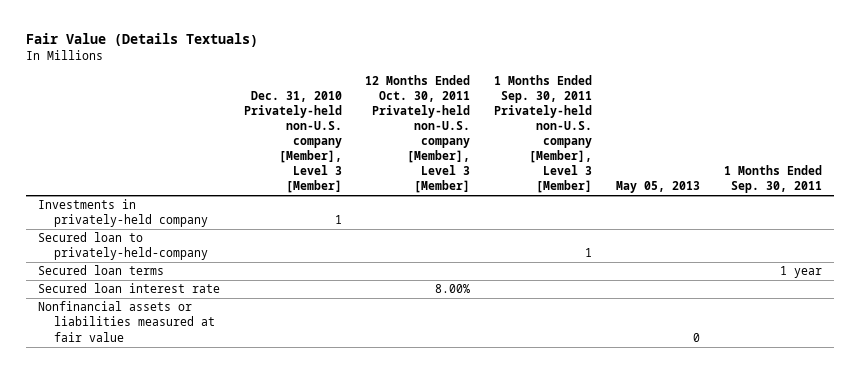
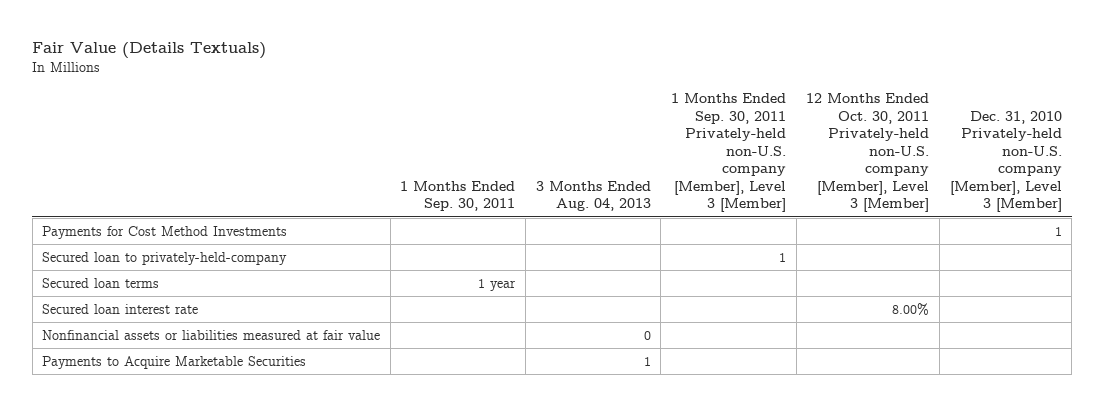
[616,181,701,194] May 05, 2013 -> none
none -> [535,180,651,212] 3 Months Ended Aug. 04, 2013
[37,199,209,228] Investments in privately-held company -> [42,225,288,239] Payments for Cost Method Investments
none -> [42,355,307,369] Payments to Acquire Marketable Securities

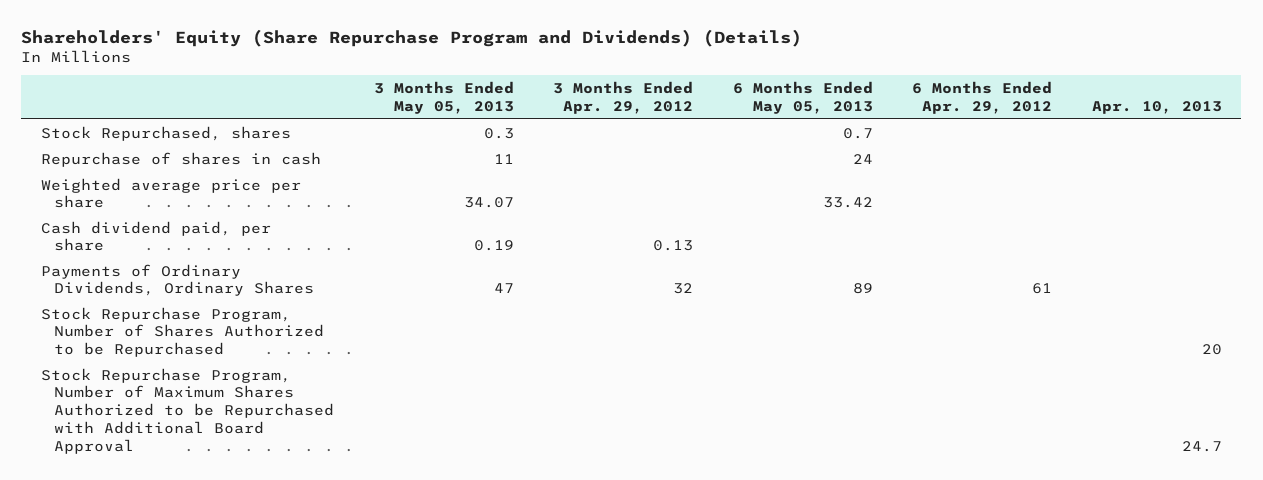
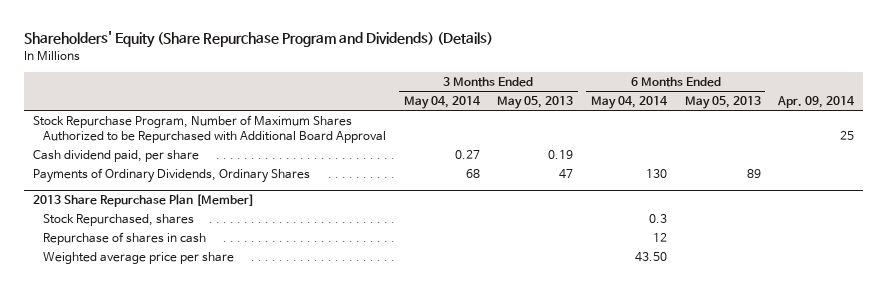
[553,81,694,114] 3 Months Ended Apr. 29, 2012 -> none
[912,81,1053,114] 6 Months Ended Apr. 29, 2012 -> none
[1091,100,1222,114] Apr. 10, 2013 -> none
none -> [403,95,481,109] May 04, 2014
none -> [590,95,668,109] May 04, 2014
none -> [777,95,856,108] Apr. 09, 2014
[41,125,292,141] Stock Repurchased, shares -> none
[41,151,322,167] Repurchase of shares in cash -> none
[41,177,302,209] Weighted average price per share -> none
[41,367,335,454] Stock Repurchase Program, Number of Maximum Shares Authorized to be Repurchased with Additional Board Approval -> [33,114,386,143] Stock Repurchase Program, Number of Maximum Shares Authorized to be Repurchased with Additional Board Approval
[41,306,325,358] Stock Repurchase Program, Number of Shares Authorized to be Repurchased -> none
none -> [33,194,255,208] 2013 Share Repurchase Plan [Member]
none -> [42,213,194,226] Stock Repurchased, shares
none -> [42,231,206,245] Repurchase of shares in cash
none -> [42,251,234,264] Weighted average price per share

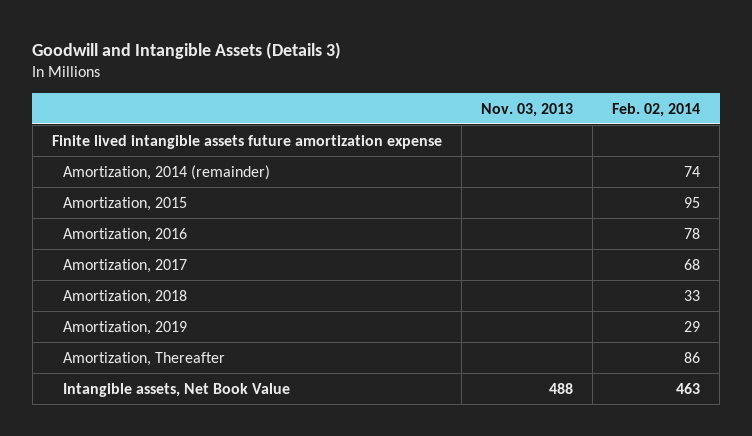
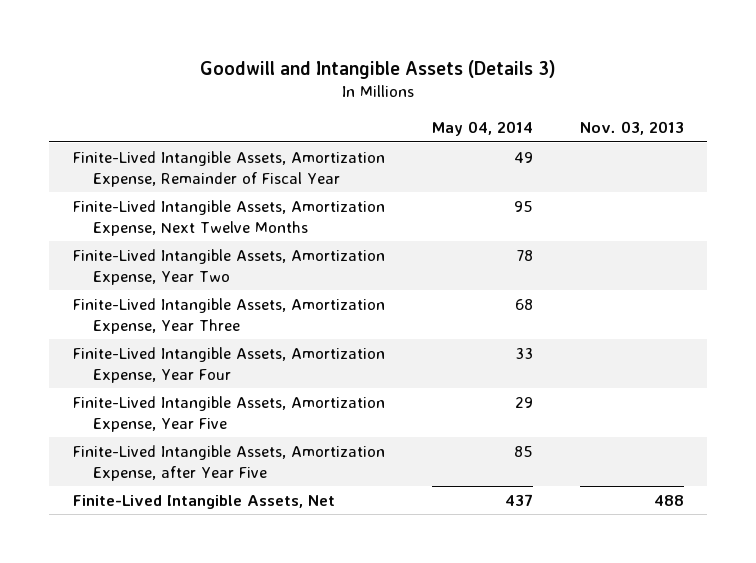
[612,102,701,117] Feb. 02, 2014 -> none
none -> [431,121,533,137] May 04, 2014
[51,134,442,149] Finite lived intangible assets future amortization expense -> none
[62,164,270,180] Amortization, 2014 (remainder) -> [72,150,385,187] Finite-Lived Intangible Assets, Amortization Expense, Remainder of Fiscal Year
[62,196,187,211] Amortization, 2015 -> [72,199,385,236] Finite-Lived Intangible Assets, Amortization Expense, Next Twelve Months
[62,227,187,242] Amortization, 2016 -> [72,248,385,285] Finite-Lived Intangible Assets, Amortization Expense, Year Two
[62,258,187,273] Amortization, 2017 -> [72,297,385,334] Finite-Lived Intangible Assets, Amortization Expense, Year Three
[62,289,187,304] Amortization, 2018 -> [72,346,385,383] Finite-Lived Intangible Assets, Amortization Expense, Year Four
[62,320,187,335] Amortization, 2019 -> [72,395,385,432] Finite-Lived Intangible Assets, Amortization Expense, Year Five
[62,351,225,366] Amortization, Thereafter -> [72,444,385,481] Finite-Lived Intangible Assets, Amortization Expense, after Year Five
[62,382,290,397] Intangible assets, Net Book Value -> [72,494,335,509] Finite-Lived Intangible Assets, Net

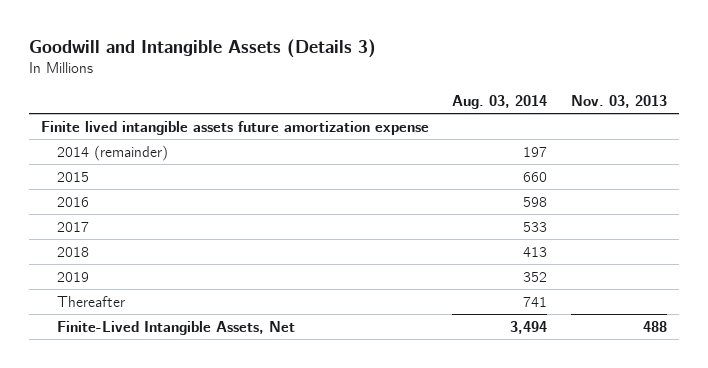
[431,121,533,137] May 04, 2014 -> none
none -> [452,95,548,110] Aug. 03, 2014
none -> [41,120,430,135] Finite lived intangible assets future amortization expense
[72,150,385,187] Finite-Lived Intangible Assets, Amortization Expense, Remainder of Fiscal Year -> [57,144,169,161] 2014 (remainder)
[72,199,385,236] Finite-Lived Intangible Assets, Amortization Expense, Next Twelve Months -> [57,171,90,182] 2015
[72,248,385,285] Finite-Lived Intangible Assets, Amortization Expense, Year Two -> [57,196,90,207] 2016
[72,297,385,334] Finite-Lived Intangible Assets, Amortization Expense, Year Three -> [57,221,90,232] 2017
[72,346,385,383] Finite-Lived Intangible Assets, Amortization Expense, Year Four -> [57,246,90,257] 2018
[72,395,385,432] Finite-Lived Intangible Assets, Amortization Expense, Year Five -> [57,271,90,282] 2019
[72,444,385,481] Finite-Lived Intangible Assets, Amortization Expense, after Year Five -> [57,295,126,307] Thereafter

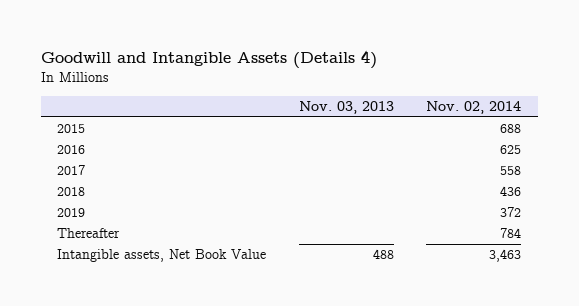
[29,38,377,58] Goodwill and Intangible Assets (Details 3) -> [41,49,378,69] Goodwill and Intangible Assets (Details 4)
[452,95,548,110] Aug. 03, 2014 -> none
none -> [426,101,522,115] Nov. 02, 2014
[41,120,430,135] Finite lived intangible assets future amortization expense -> none
[57,144,169,161] 2014 (remainder) -> none
[57,320,296,335] Finite-Lived Intangible Assets, Net -> [57,249,267,263] Intangible assets, Net Book Value

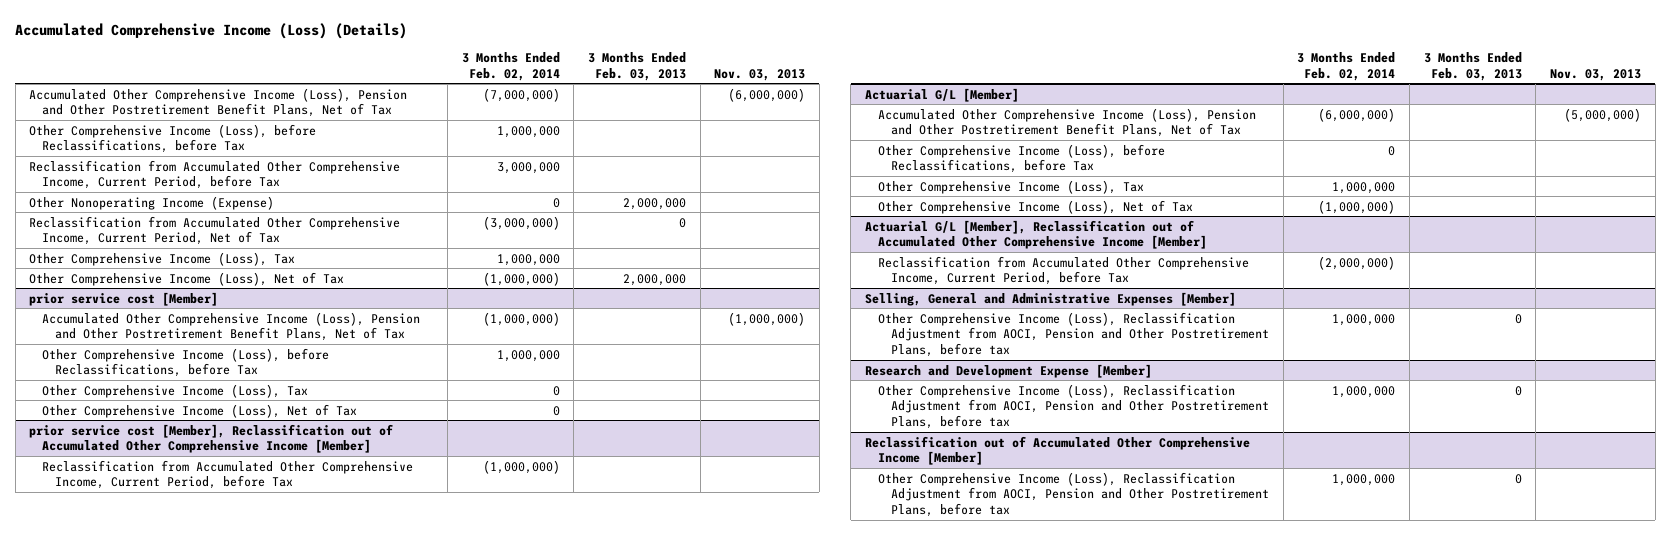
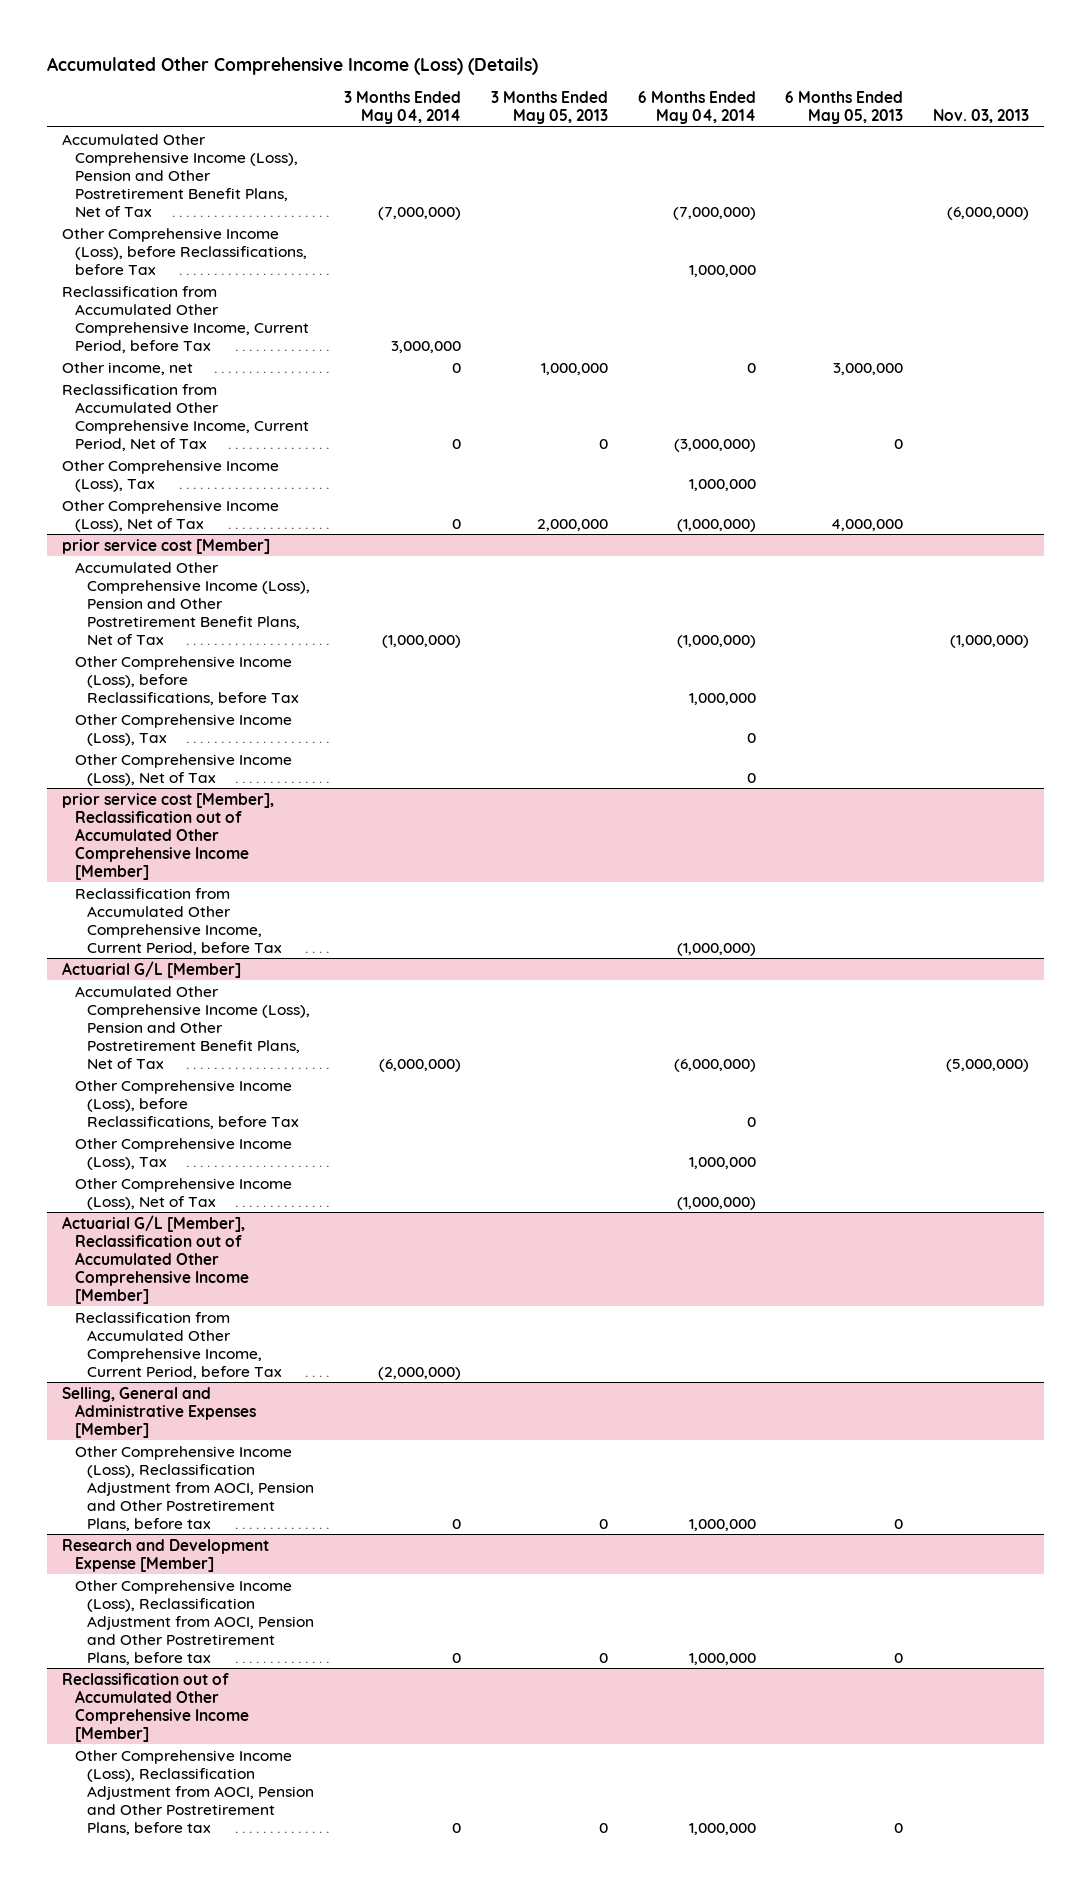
[15,22,408,39] Accumulated Comprehensive Income (Loss) (Details) -> [47,57,539,76] Accumulated Other Comprehensive Income (Loss) (Details)
[461,51,560,81] 3 Months Ended Feb. 02, 2014 -> none
[587,51,686,81] 3 Months Ended Feb. 03, 2013 -> none
none -> [343,91,461,125] 3 Months Ended May 04, 2014
none -> [490,91,608,125] 3 Months Ended May 05, 2013
none -> [637,91,756,125] 6 Months Ended May 04, 2014
none -> [785,91,904,125] 6 Months Ended May 05, 2013
[29,195,275,210] Other Nonoperating Income (Expense) -> [62,361,194,375] Other income, net

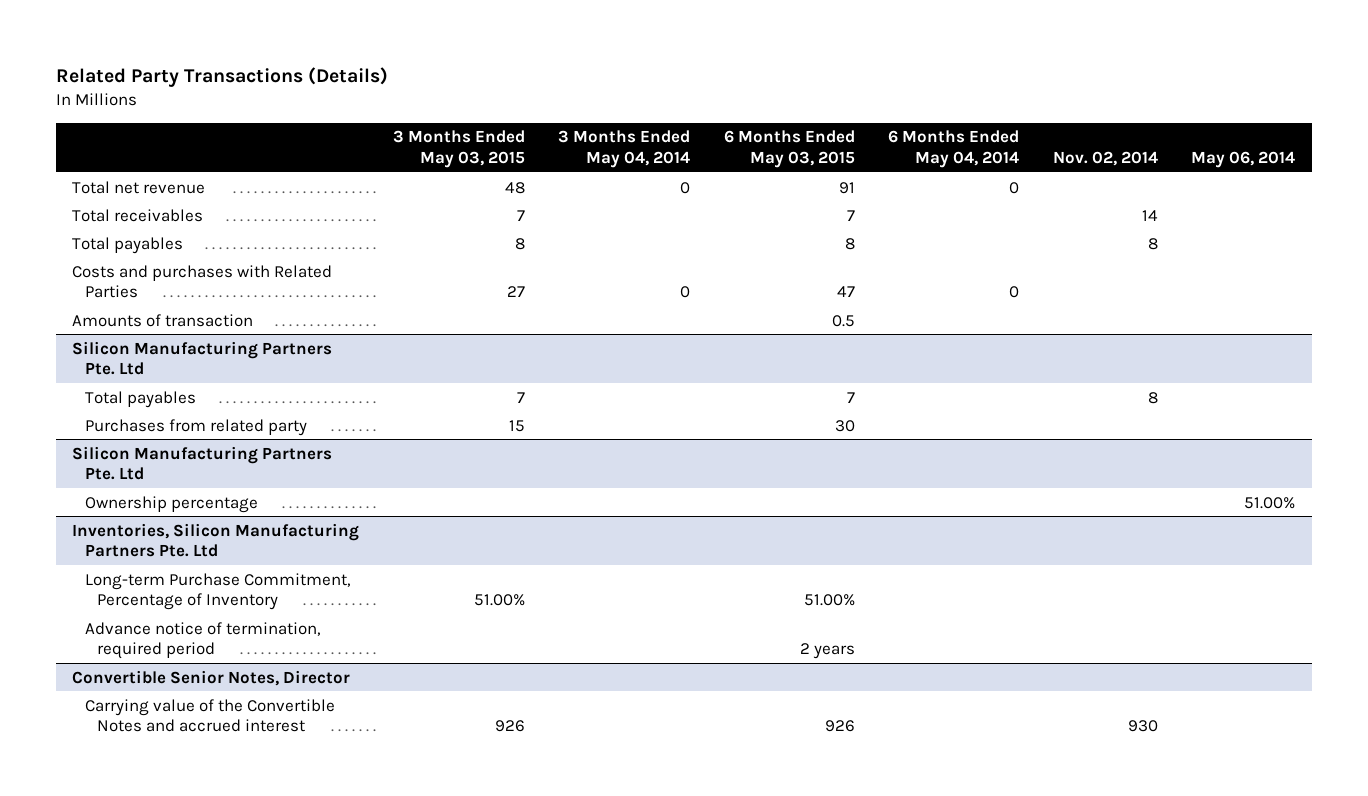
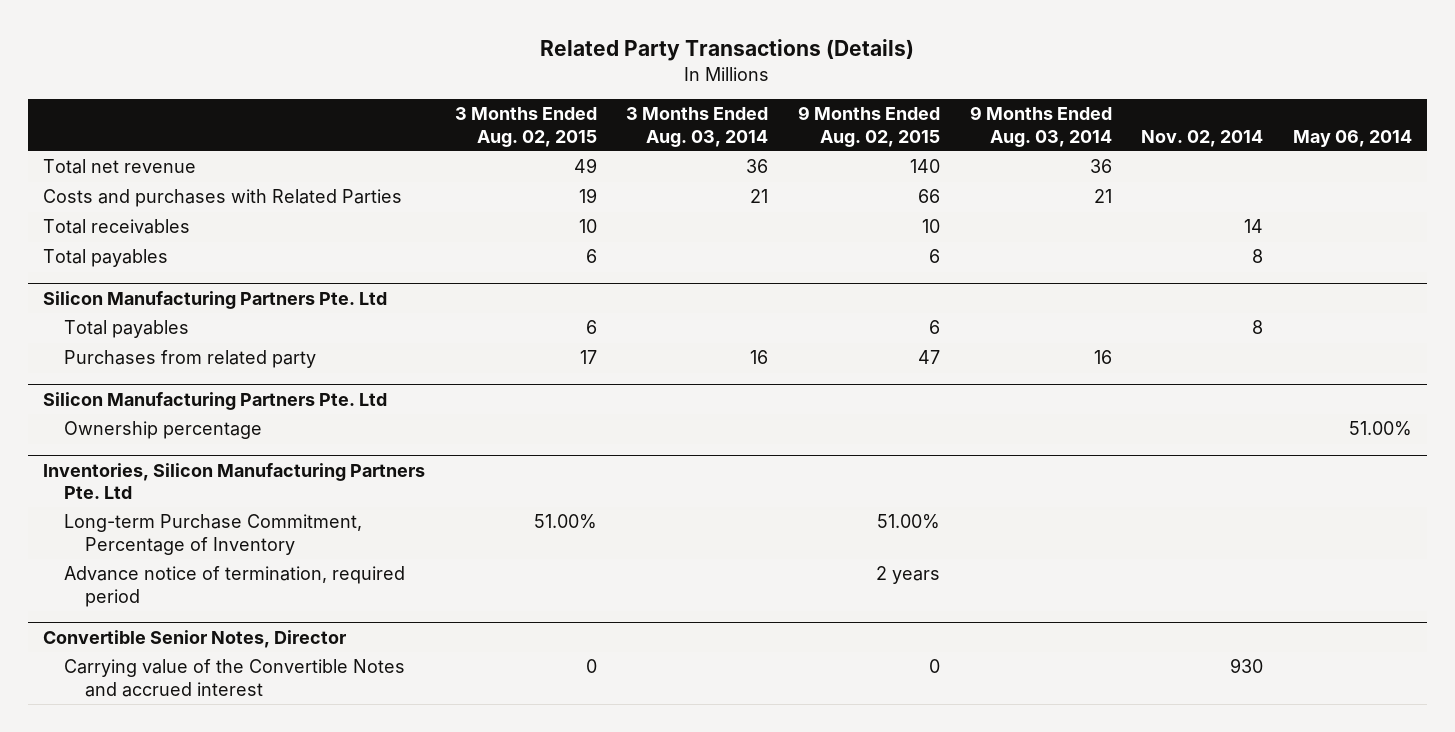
[392,130,525,168] 3 Months Ended May 03, 2015 -> none
[558,130,691,168] 3 Months Ended May 04, 2014 -> none
[723,130,855,168] 6 Months Ended May 03, 2015 -> none
[888,130,1020,168] 6 Months Ended May 04, 2014 -> none
none -> [454,107,597,147] 3 Months Ended Aug. 02, 2015
none -> [626,107,769,147] 3 Months Ended Aug. 03, 2014
none -> [797,106,940,147] 9 Months Ended Aug. 02, 2015
none -> [969,106,1112,147] 9 Months Ended Aug. 03, 2014
[72,264,333,299] Costs and purchases with Related Parties -> [43,189,403,208] Costs and purchases with Related Parties
[72,313,254,327] Amounts of transaction -> none

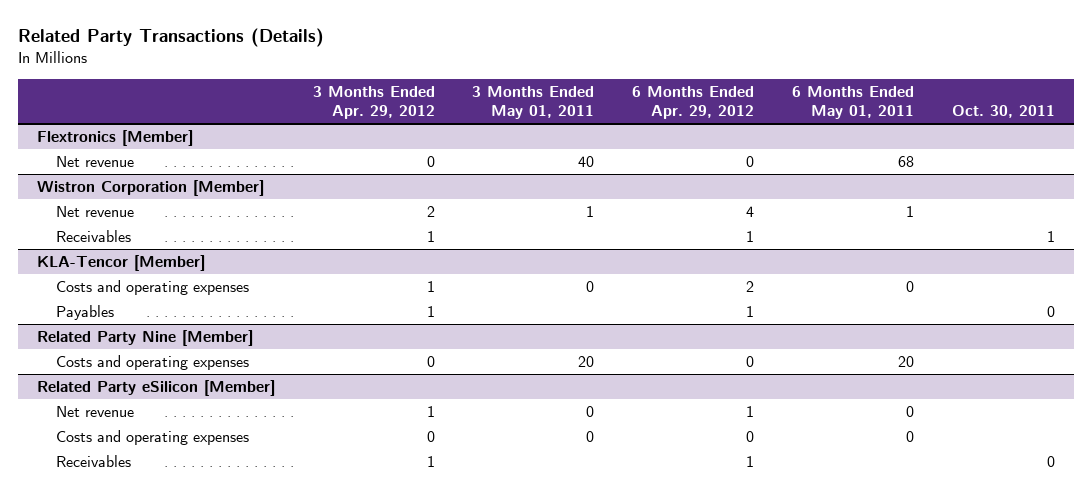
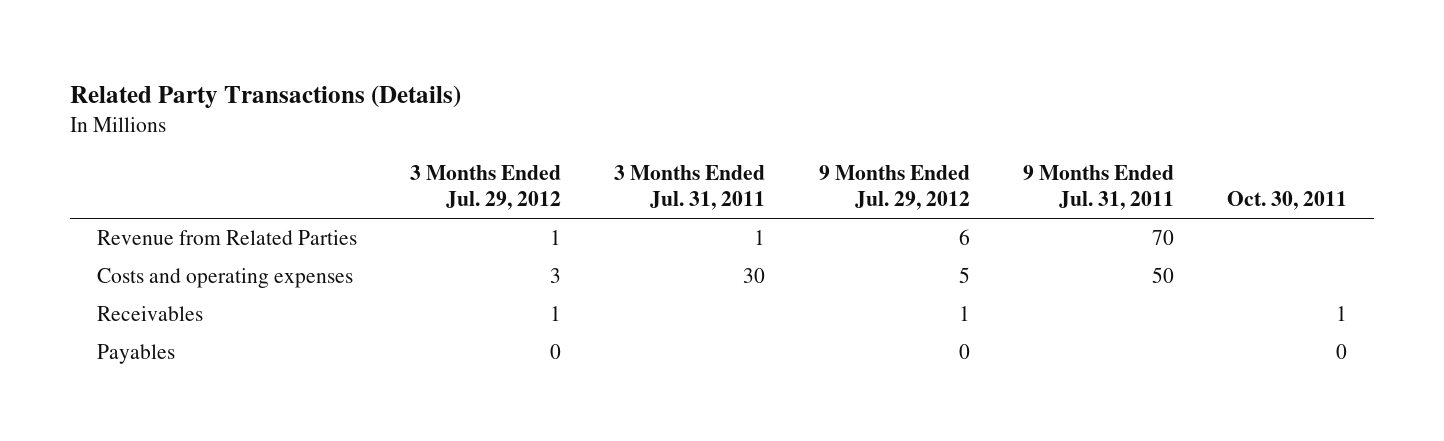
[312,85,435,120] 3 Months Ended Apr. 29, 2012 -> none
[472,85,595,120] 3 Months Ended May 01, 2011 -> none
[632,85,755,120] 6 Months Ended Apr. 29, 2012 -> none
[791,85,914,120] 6 Months Ended May 01, 2011 -> none
none -> [409,165,561,211] 3 Months Ended Jul. 29, 2012
none -> [614,165,766,211] 3 Months Ended Jul. 31, 2011
none -> [818,165,970,211] 9 Months Ended Jul. 29, 2012
none -> [1022,165,1174,211] 9 Months Ended Jul. 31, 2011
[36,129,193,146] Flextronics [Member] -> none
[56,155,135,167] Net revenue -> none
[36,179,264,196] Wistron Corporation [Member] -> none
[56,205,135,217] Net revenue -> none
none -> [96,230,357,246] Revenue from Related Parties
none -> [96,268,353,289] Costs and operating expenses
[36,254,205,271] KLA-Tencor [Member] -> none
[56,279,250,295] Costs and operating expenses -> none
[56,304,115,320] Payables -> none
[36,329,253,346] Related Party Nine [Member] -> none
[56,354,250,370] Costs and operating expenses -> none
[36,379,275,396] Related Party eSilicon [Member] -> none
[56,405,135,417] Net revenue -> none
[56,429,250,445] Costs and operating expenses -> none
[56,454,132,467] Receivables -> none
none -> [96,344,175,365] Payables

